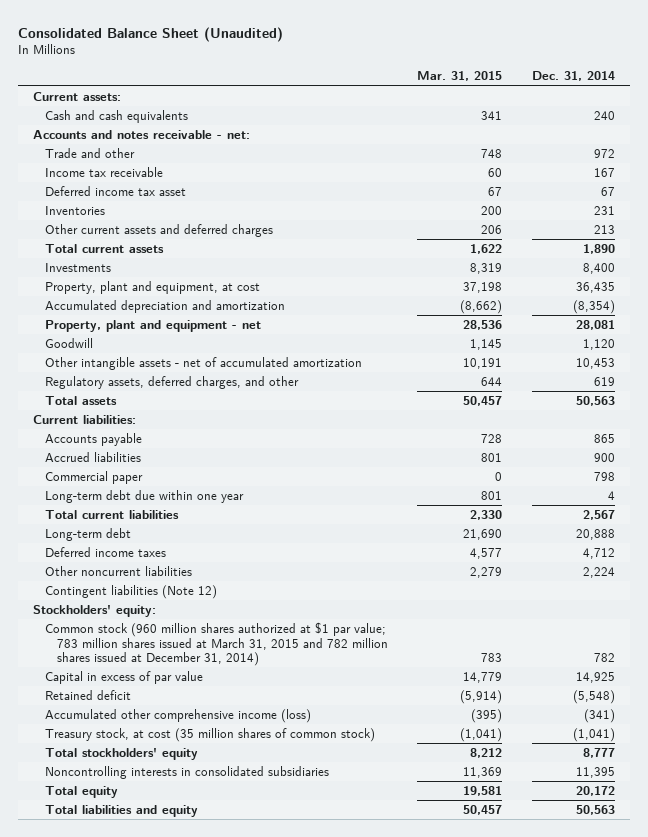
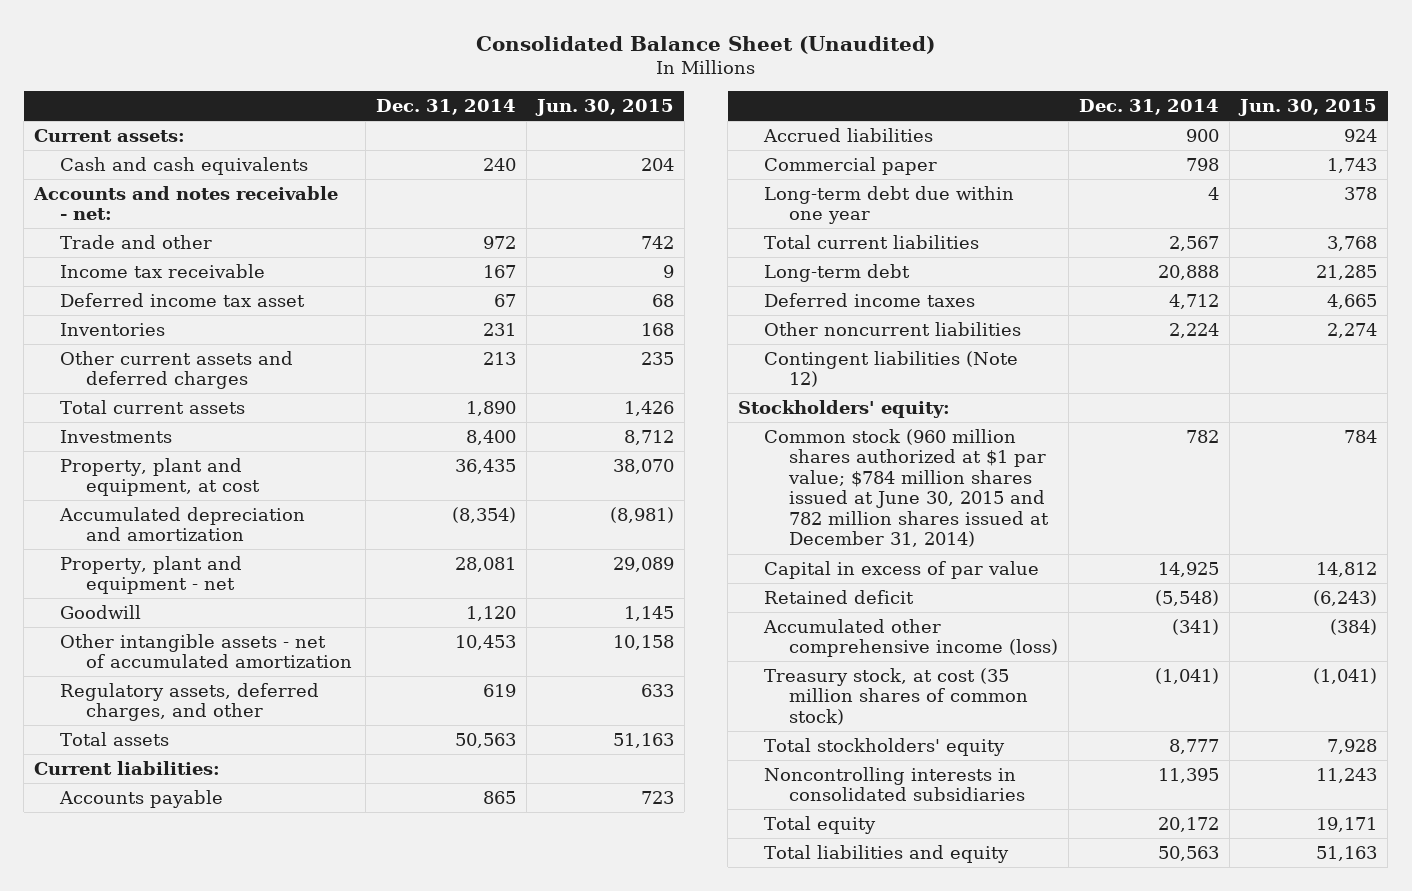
[417,71,503,82] Mar. 31, 2015 -> none
none -> [534,99,674,117] Jun. 30, 2015
[44,621,388,667] Common stock (960 million shares authorized at $1 par value; 783 million shares issued at March 31, 2015 and 782 million shares issued at December 31, 2014) -> [763,428,1050,548] Common stock (960 million shares authorized at $1 par value; $784 million shares issued at June 30, 2015 and 782 million shares issued at December 31, 2014)

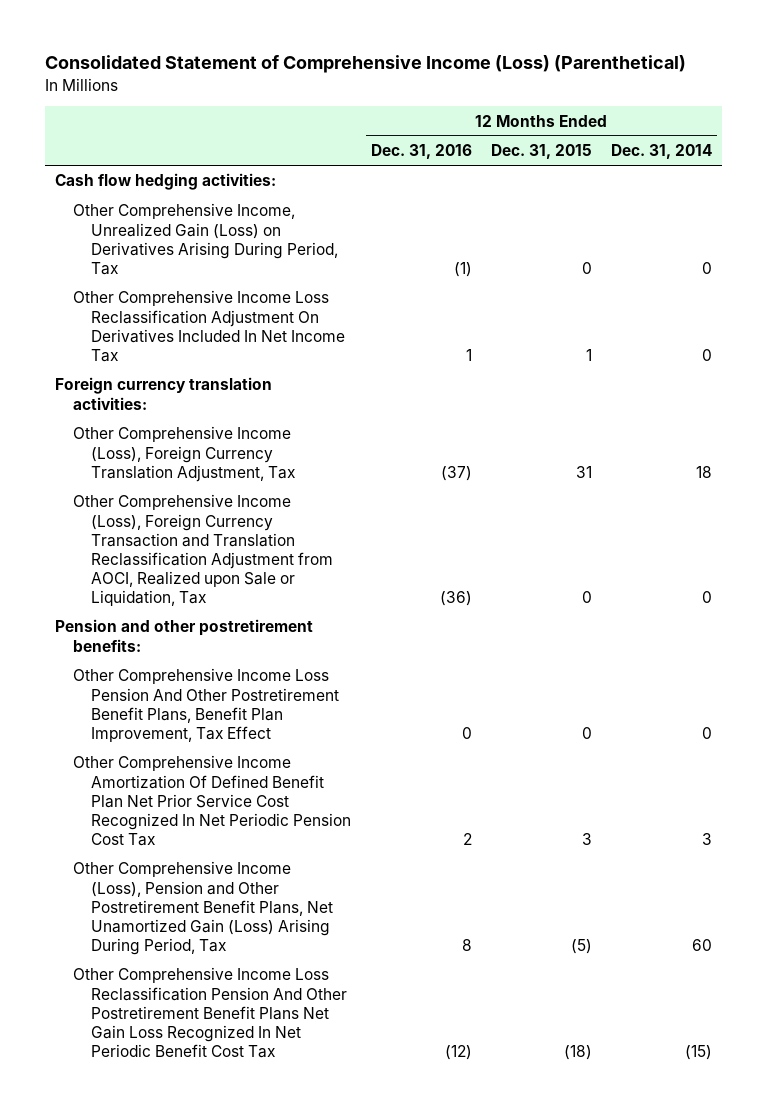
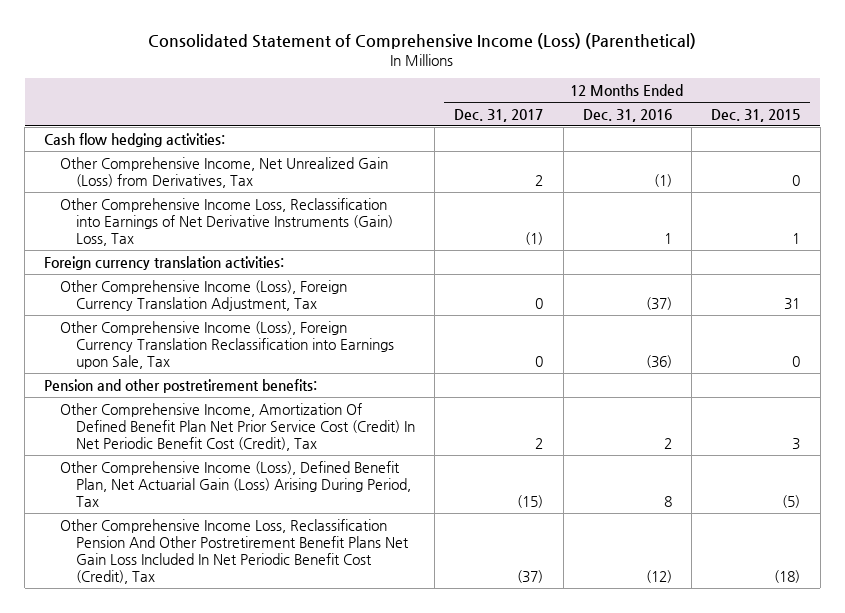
[611,144,713,160] Dec. 31, 2014 -> none
none -> [454,108,544,122] Dec. 31, 2017
[73,203,339,275] Other Comprehensive Income, Unrealized Gain (Loss) on Derivatives Arising During Period, Tax -> [60,156,389,188] Other Comprehensive Income, Net Unrealized Gain (Loss) from Derivatives, Tax
[73,290,346,362] Other Comprehensive Income Loss Reclassification Adjustment On Derivatives Included In Net Income Tax -> [60,197,393,246] Other Comprehensive Income Loss, Reclassification into Earnings of Net Derivative Instruments (Gain) Loss, Tax
[73,494,334,607] Other Comprehensive Income (Loss), Foreign Currency Transaction and Translation Reclassification Adjustment from AOCI, Realized upon Sale or Liquidation, Tax -> [60,320,394,369] Other Comprehensive Income (Loss), Foreign Currency Translation Reclassification into Earnings upon Sale, Tax
[73,668,340,742] Other Comprehensive Income Loss Pension And Other Postretirement Benefit Plans, Benefit Plan Improvement, Tax Effect -> none
[73,755,352,846] Other Comprehensive Income Amortization Of Defined Benefit Plan Net Prior Service Cost Recognized In Net Periodic Pension Cost Tax -> [60,402,415,451] Other Comprehensive Income, Amortization Of Defined Benefit Plan Net Prior Service Cost (Credit) In Net Periodic Benefit Cost (Credit), Tax
[73,861,334,955] Other Comprehensive Income (Loss), Pension and Other Postretirement Benefit Plans, Net Unamortized Gain (Loss) Arising During Period, Tax -> [60,460,411,507] Other Comprehensive Income (Loss), Defined Benefit Plan, Net Actuarial Gain (Loss) Arising During Period, Tax
[73,967,348,1058] Other Comprehensive Income Loss Reclassification Pension And Other Postretirement Benefit Plans Net Gain Loss Recognized In Net Periodic Benefit Cost Tax -> [60,518,409,584] Other Comprehensive Income Loss, Reclassification Pension And Other Postretirement Benefit Plans Net Gain Loss Included In Net Periodic Benefit Cost (Credit), Tax

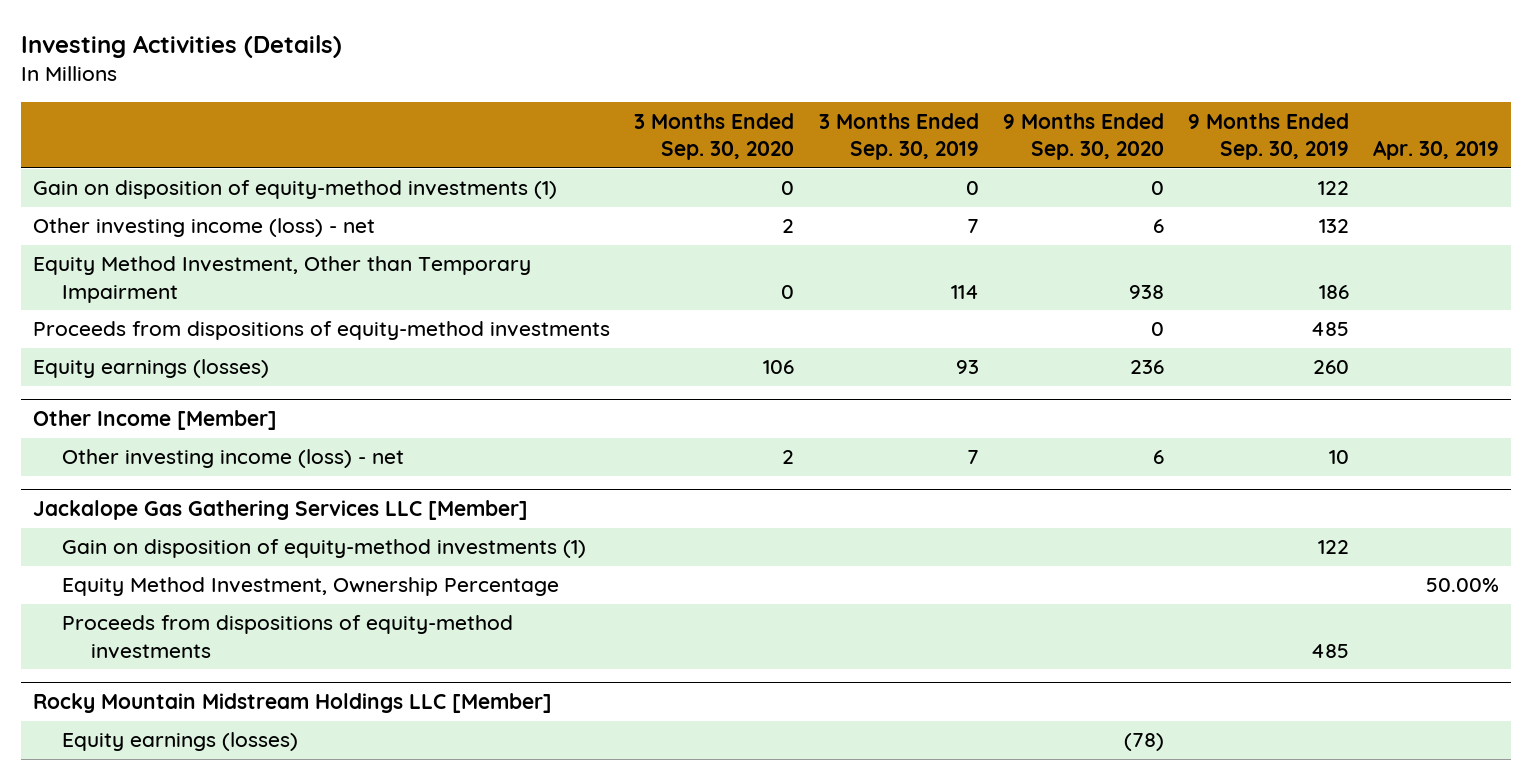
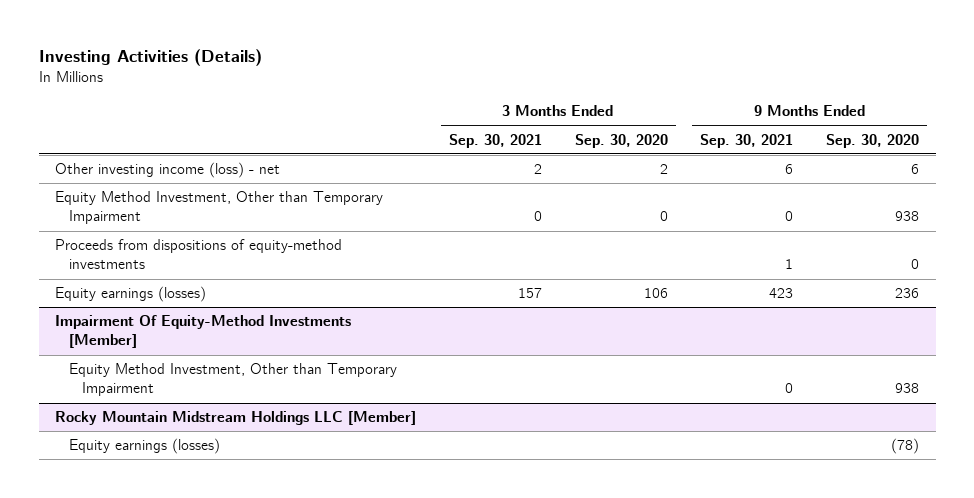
[818,112,979,160] 3 Months Ended Sep. 30, 2019 -> none
[1187,112,1349,160] 9 Months Ended Sep. 30, 2019 -> none
[1373,139,1500,160] Apr. 30, 2019 -> none
none -> [449,133,543,148] Sep. 30, 2021
none -> [700,133,794,148] Sep. 30, 2021
[33,180,558,200] Gain on disposition of equity-method investments (1) -> none
[33,410,278,431] Other Income [Member] -> none
[62,449,405,469] Other investing income (loss) - net -> none
[33,500,529,521] Jackalope Gas Gathering Services LLC [Member] -> none
[62,539,587,559] Gain on disposition of equity-method investments (1) -> none
[62,577,560,597] Equity Method Investment, Ownership Percentage -> none
[62,615,514,659] Proceeds from dispositions of equity-method investments -> none
none -> [55,315,352,349] Impairment Of Equity-Method Investments [Member]
none -> [68,363,397,397] Equity Method Investment, Other than Temporary Impairment

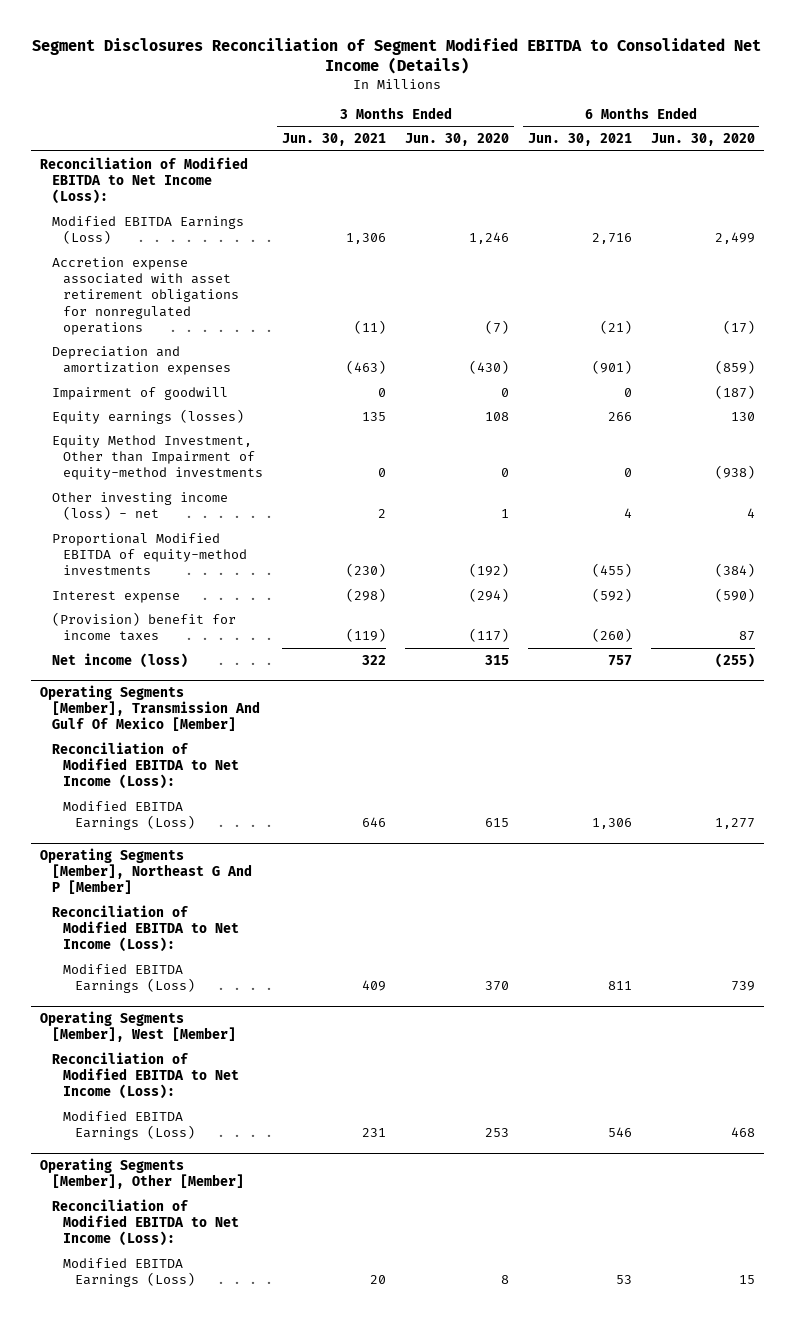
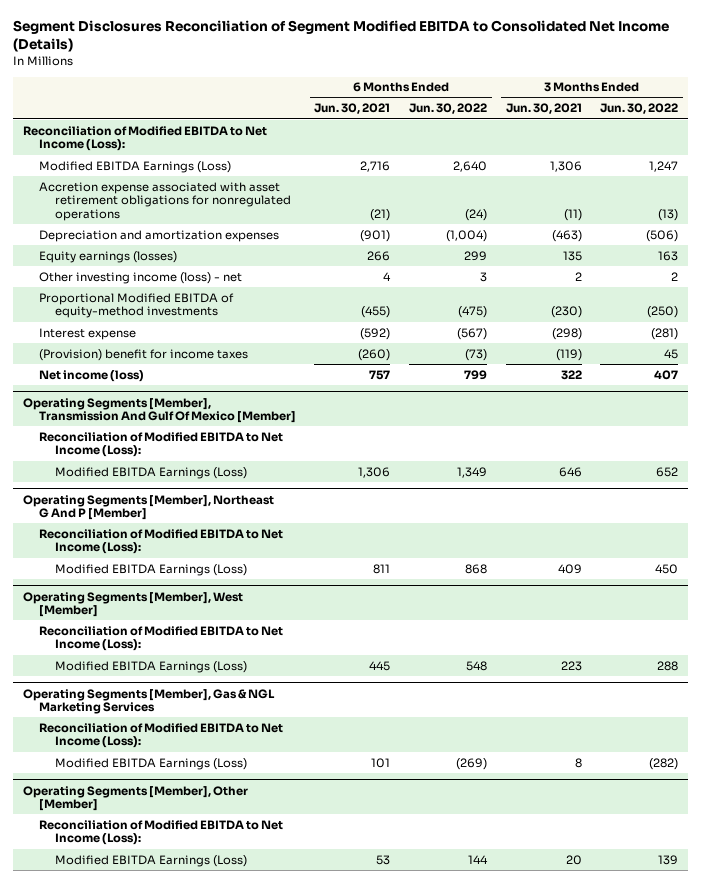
[404,133,509,147] Jun. 30, 2020 -> none
[650,133,755,147] Jun. 30, 2020 -> none
none -> [409,103,488,115] Jun. 30, 2022
none -> [600,103,679,115] Jun. 30, 2022
[51,386,228,400] Impairment of goodwill -> none
[51,434,264,481] Equity Method Investment, Other than Impairment of equity-method investments -> none
[362,1127,387,1137] 231 -> [560,660,582,671] 223
[607,1126,632,1137] 546 -> [369,660,391,671] 445
none -> [22,688,275,715] Operating Segments [Member], Gas & NGL Marketing Services
none -> [38,722,283,749] Reconciliation of Modified EBITDA to Net Income (Loss):
none -> [54,757,247,770] Modified EBITDA Earnings (Loss)

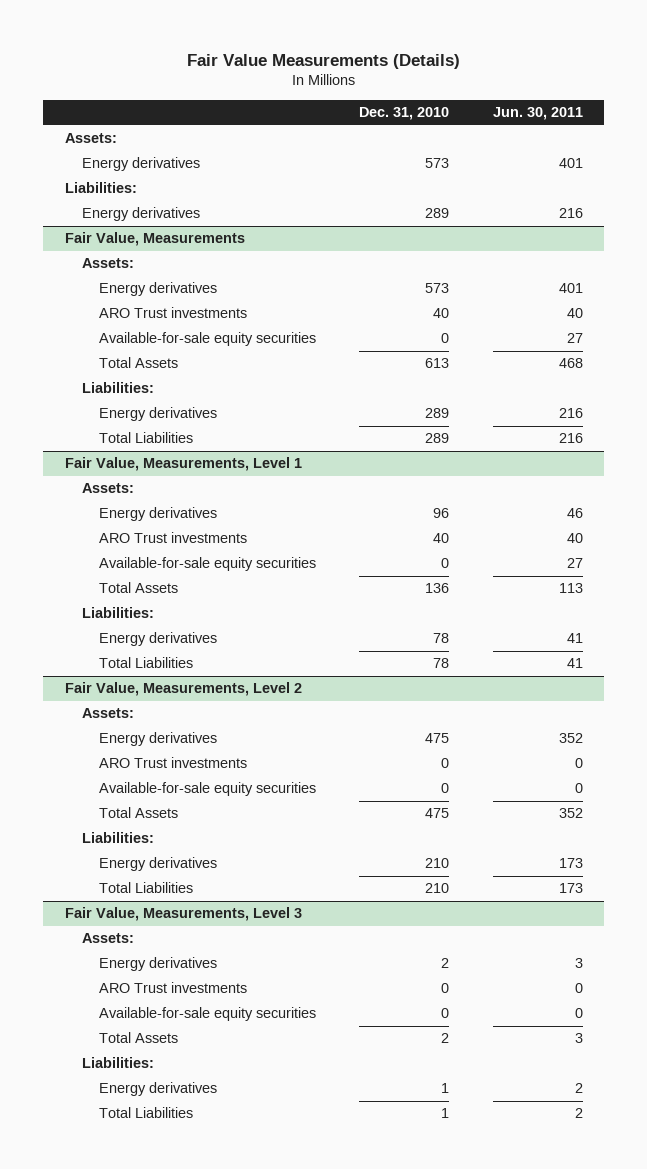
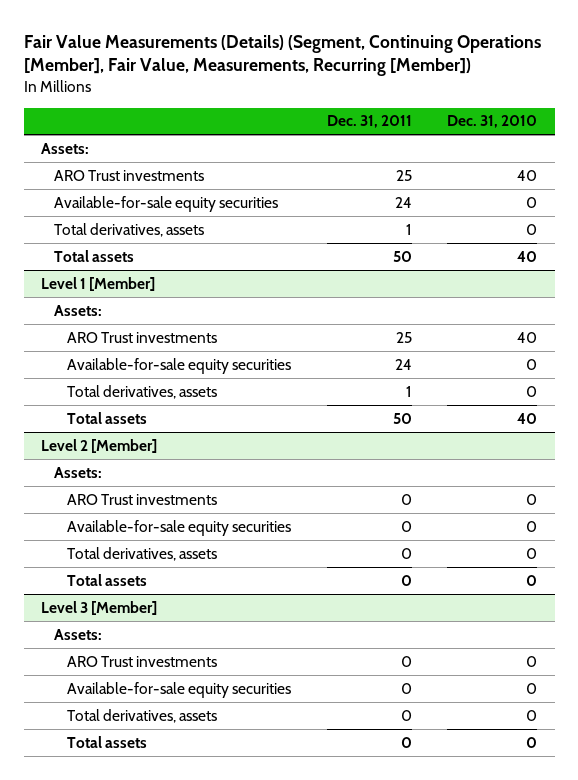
[186,53,460,69] Fair Value Measurements (Details) -> [23,34,541,77] Fair Value Measurements (Details) (Segment, Continuing Operations [Member], Fair Value, Measurements, Recurring [Member])
[492,107,583,121] Jun. 30, 2011 -> none
none -> [326,115,412,129] Dec. 31, 2011
[81,157,200,172] Energy derivatives -> none
[64,182,137,194] Liabilities: -> none
[81,207,200,222] Energy derivatives -> none
[64,232,245,247] Fair Value, Measurements -> none
[81,258,134,269] Assets: -> none
[98,282,217,297] Energy derivatives -> none
[81,382,154,394] Liabilities: -> none
[98,407,217,422] Energy derivatives -> none
[98,432,193,444] Total Liabilities -> none
[64,457,302,472] Fair Value, Measurements, Level 1 -> none
none -> [54,222,205,237] Total derivatives, assets
[98,357,178,369] Total Assets -> [54,249,135,262] Total assets
[425,358,450,369] 613 -> [516,250,537,262] 40
none -> [41,276,156,291] Level 1 [Member]
[98,507,217,522] Energy derivatives -> none
[81,607,154,619] Liabilities: -> none
[98,632,217,647] Energy derivatives -> none
[98,657,193,669] Total Liabilities -> none
[64,682,302,697] Fair Value, Measurements, Level 2 -> none
none -> [67,384,218,399] Total derivatives, assets
[98,582,178,594] Total Assets -> [67,411,148,424] Total assets
[425,583,450,594] 136 -> [516,412,537,424] 40
none -> [41,438,158,453] Level 2 [Member]
[98,732,217,747] Energy derivatives -> none
[81,832,154,844] Liabilities: -> none
[98,857,217,872] Energy derivatives -> none
[98,882,193,894] Total Liabilities -> none
[64,907,302,922] Fair Value, Measurements, Level 3 -> none
none -> [67,546,218,561] Total derivatives, assets
[98,807,178,819] Total Assets -> [67,573,148,586] Total assets
[425,808,450,819] 475 -> [525,574,537,586] 0
none -> [41,600,158,615] Level 3 [Member]
[98,957,217,972] Energy derivatives -> none
[81,1057,154,1069] Liabilities: -> none
[98,1082,217,1097] Energy derivatives -> none
[98,1107,193,1119] Total Liabilities -> none
none -> [67,708,218,723] Total derivatives, assets
[98,1032,178,1044] Total Assets -> [67,735,148,748] Total assets
[441,1033,450,1044] 2 -> [525,736,537,748] 0

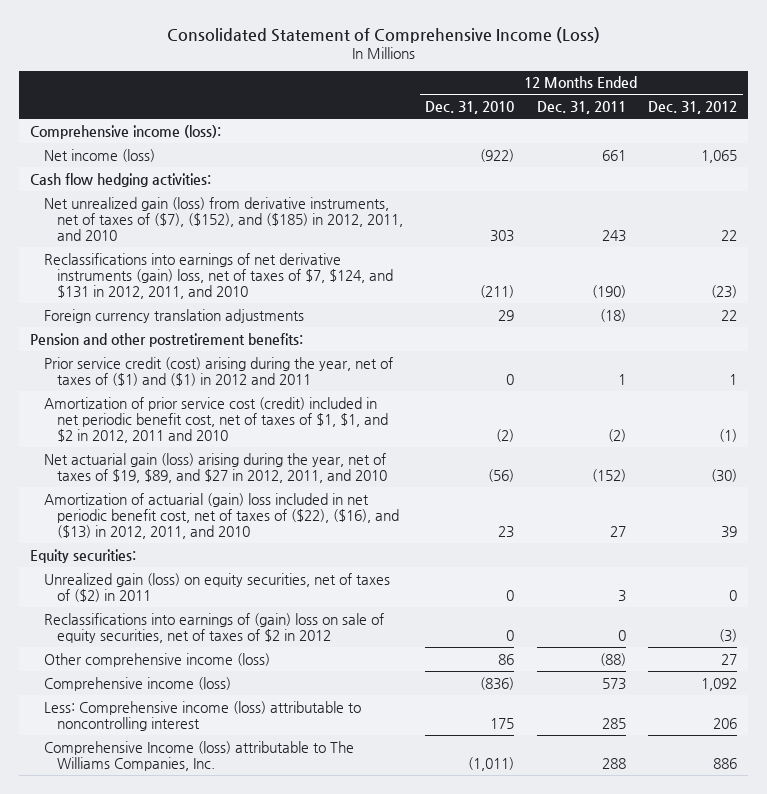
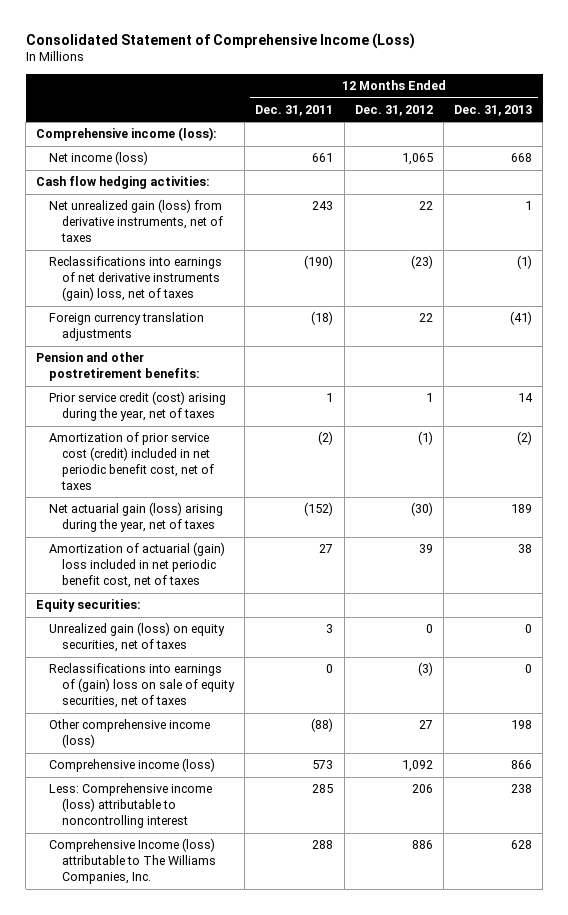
[425,101,515,115] Dec. 31, 2010 -> none
none -> [454,104,533,116] Dec. 31, 2013
[43,196,404,241] Net unrealized gain (loss) from derivative instruments, net of taxes of ($7), ($152), and ($185) in 2012, 2011, and 2010 -> [49,199,223,243] Net unrealized gain (loss) from derivative instruments, net of taxes
[43,252,394,299] Reclassifications into earnings of net derivative instruments (gain) loss, net of taxes of $7, $124, and $131 in 2012, 2011, and 2010 -> [49,256,223,302] Reclassifications into earnings of net derivative instruments (gain) loss, net of taxes
[43,356,393,386] Prior service credit (cost) arising during the year, net of taxes of ($1) and ($1) in 2012 and 2011 -> [49,391,227,422] Prior service credit (cost) arising during the year, net of taxes
[43,396,389,443] Amortization of prior service cost (credit) included in net periodic benefit cost, net of taxes of $1, $1, and $2 in 2012, 2011 and 2010 -> [49,432,214,490] Amortization of prior service cost (credit) included in net periodic benefit cost, net of taxes
[43,452,388,483] Net actuarial gain (loss) arising during the year, net of taxes of $19, $89, and $27 in 2012, 2011, and 2010 -> [49,502,224,533] Net actuarial gain (loss) arising during the year, net of taxes
[43,492,400,539] Amortization of actuarial (gain) loss included in net periodic benefit cost, net of taxes of ($22), ($16), and ($13) in 2012, 2011, and 2010 -> [49,542,226,589] Amortization of actuarial (gain) loss included in net periodic benefit cost, net of taxes
[43,572,390,602] Unrealized gain (loss) on equity securities, net of taxes of ($2) in 2011 -> [49,622,226,653] Unrealized gain (loss) on equity securities, net of taxes
[43,612,384,643] Reclassifications into earnings of (gain) loss on sale of equity securities, net of taxes of $2 in 2012 -> [49,663,235,709] Reclassifications into earnings of (gain) loss on sale of equity securities, net of taxes

